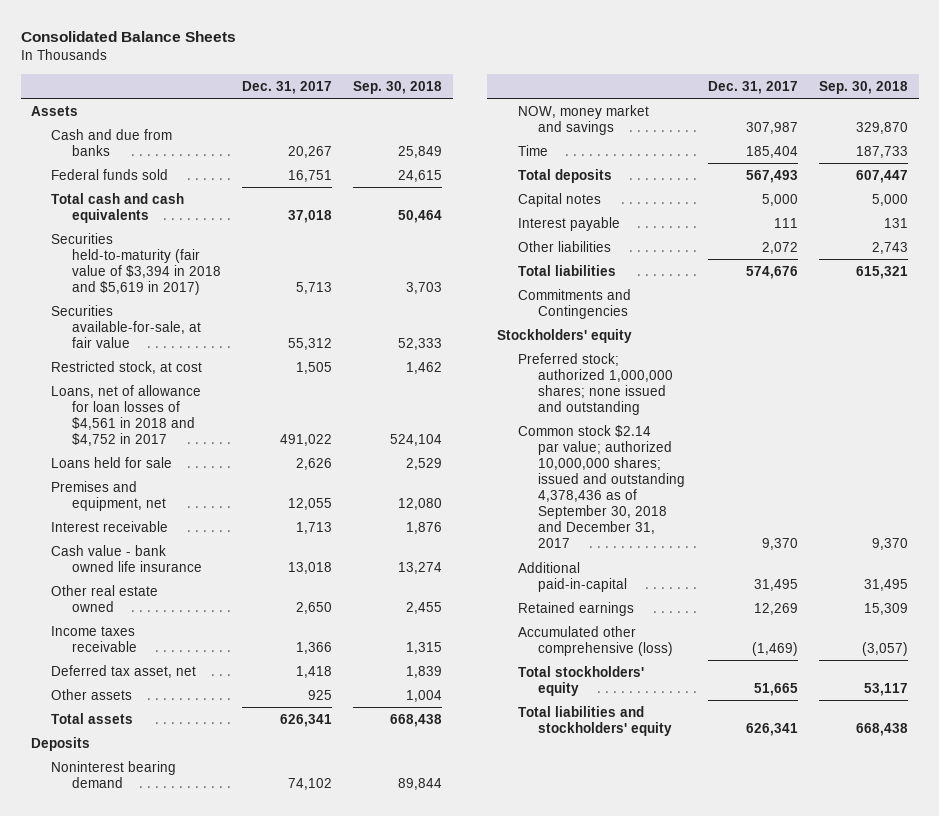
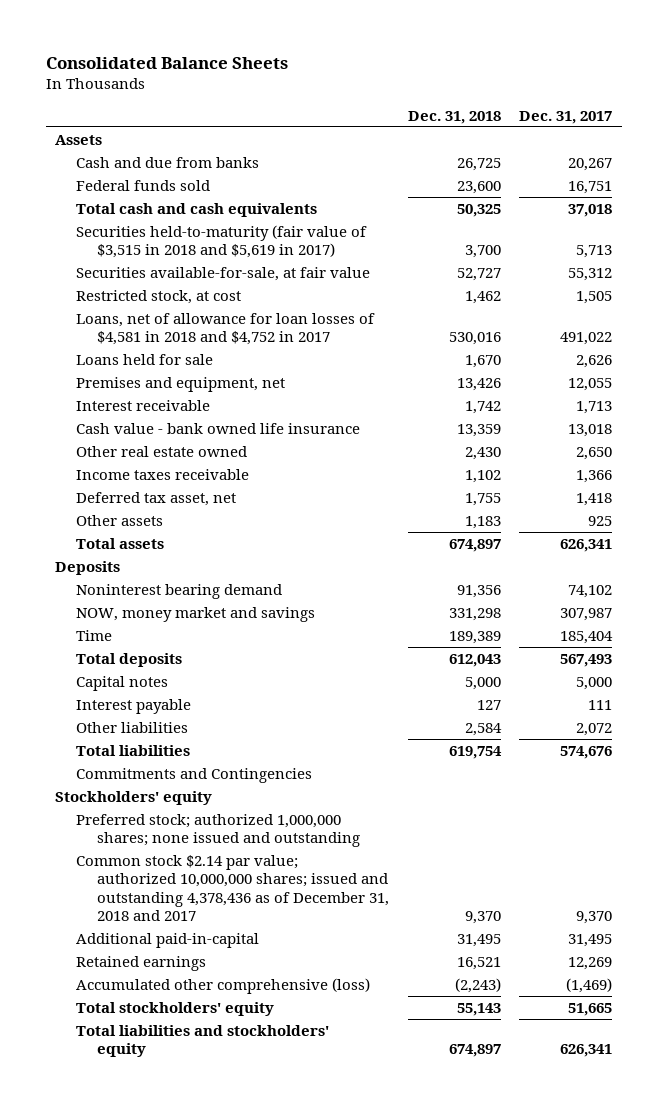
[352,80,442,94] Sep. 30, 2018 -> none
none -> [407,110,501,124] Dec. 31, 2018
[51,232,221,296] Securities held-to-maturity (fair value of $3,394 in 2018 and $5,619 in 2017) -> [76,224,368,259] Securities held-to-maturity (fair value of $3,515 in 2018 and $5,619 in 2017)
[51,384,202,447] Loans, net of allowance for loan losses of $4,561 in 2018 and $4,752 in 2017 -> [76,312,376,346] Loans, net of allowance for loan losses of $4,581 in 2018 and $4,752 in 2017
[517,424,685,549] Common stock $2.14 par value; authorized 10,000,000 shares; issued and outstanding 4,378,436 as of September 30, 2018 and December 31, 2017 -> [76,854,390,921] Common stock $2.14 par value; authorized 10,000,000 shares; issued and outstanding 4,378,436 as of December 31, 2018 and 2017

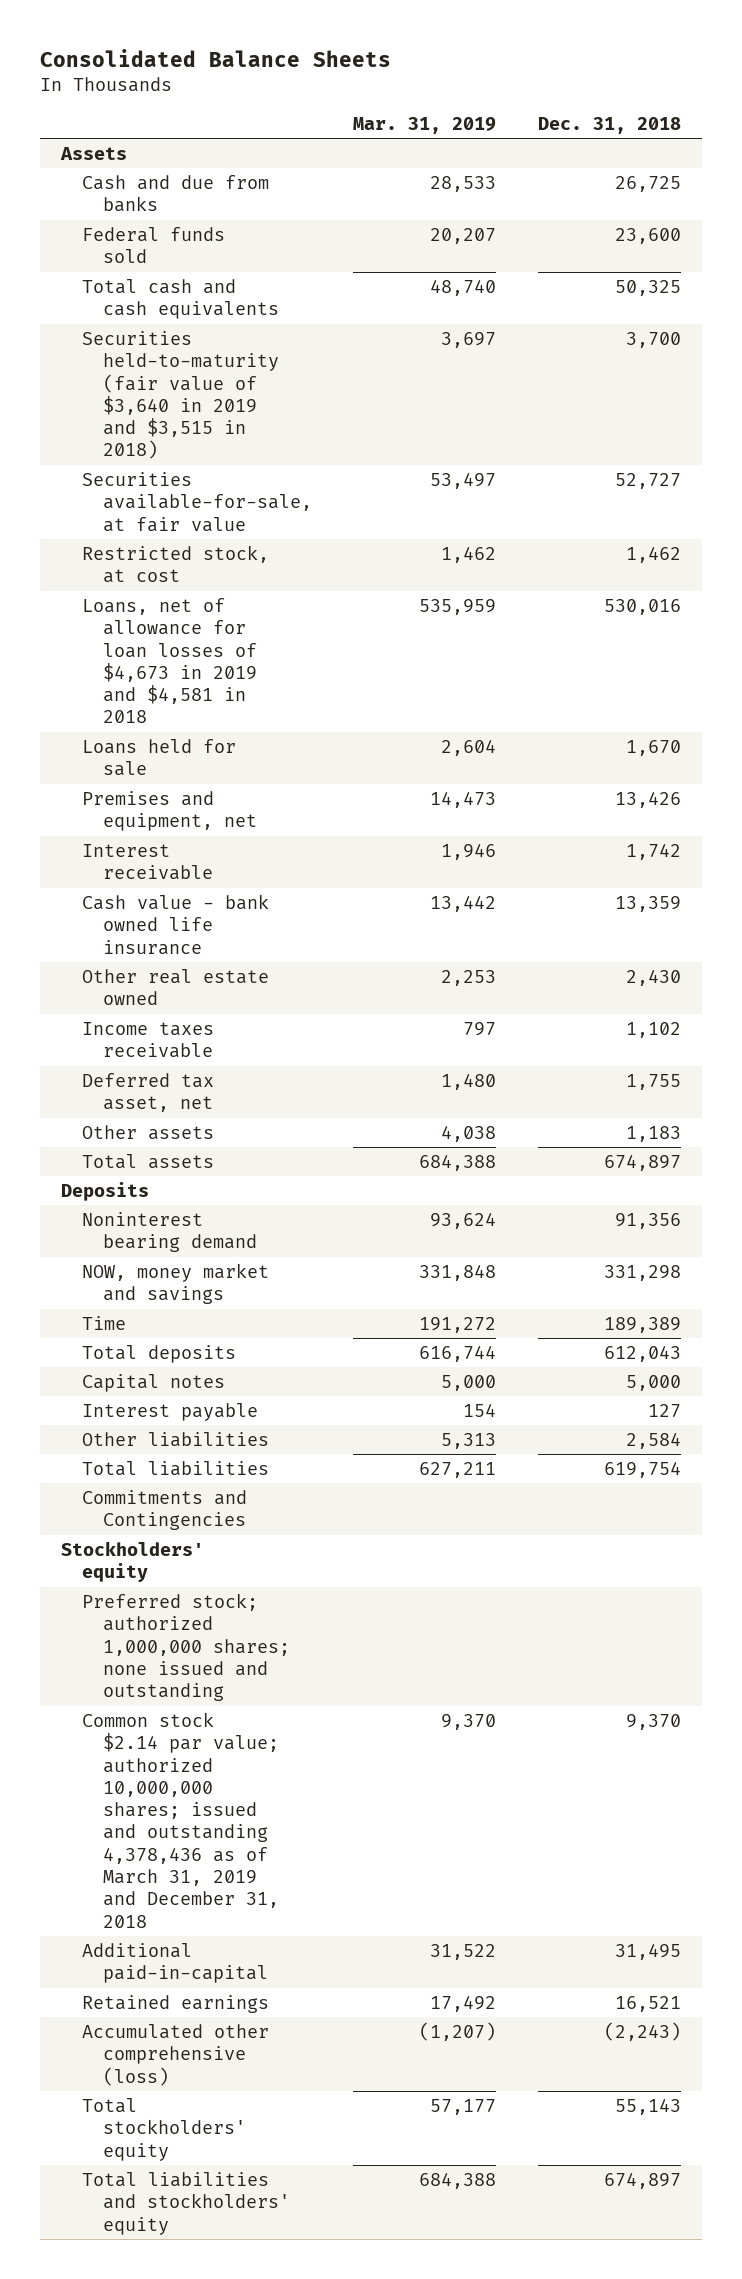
[519,110,613,124] Dec. 31, 2017 -> none
none -> [353,116,497,134] Mar. 31, 2019
[76,224,368,259] Securities held-to-maturity (fair value of $3,515 in 2018 and $5,619 in 2017) -> [81,330,279,460] Securities held-to-maturity (fair value of $3,640 in 2019 and $3,515 in 2018)
[76,312,376,346] Loans, net of allowance for loan losses of $4,581 in 2018 and $4,752 in 2017 -> [81,597,257,724] Loans, net of allowance for loan losses of $4,673 in 2019 and $4,581 in 2018
[76,854,390,921] Common stock $2.14 par value; authorized 10,000,000 shares; issued and outstanding 4,378,436 as of December 31, 2018 and 2017 -> [81,1711,279,1928] Common stock $2.14 par value; authorized 10,000,000 shares; issued and outstanding 4,378,436 as of March 31, 2019 and December 31, 2018

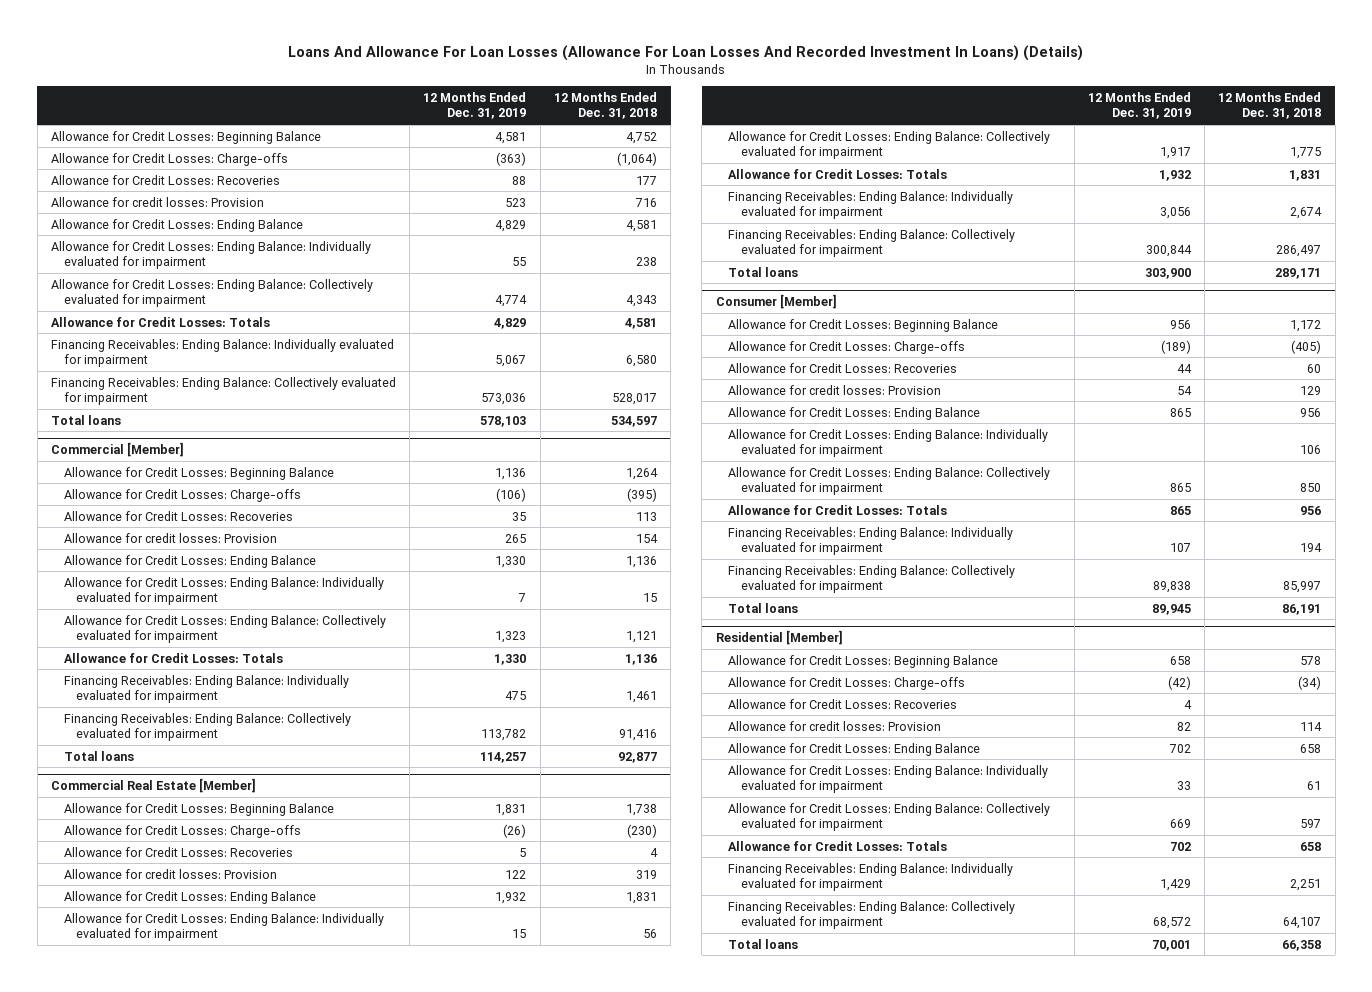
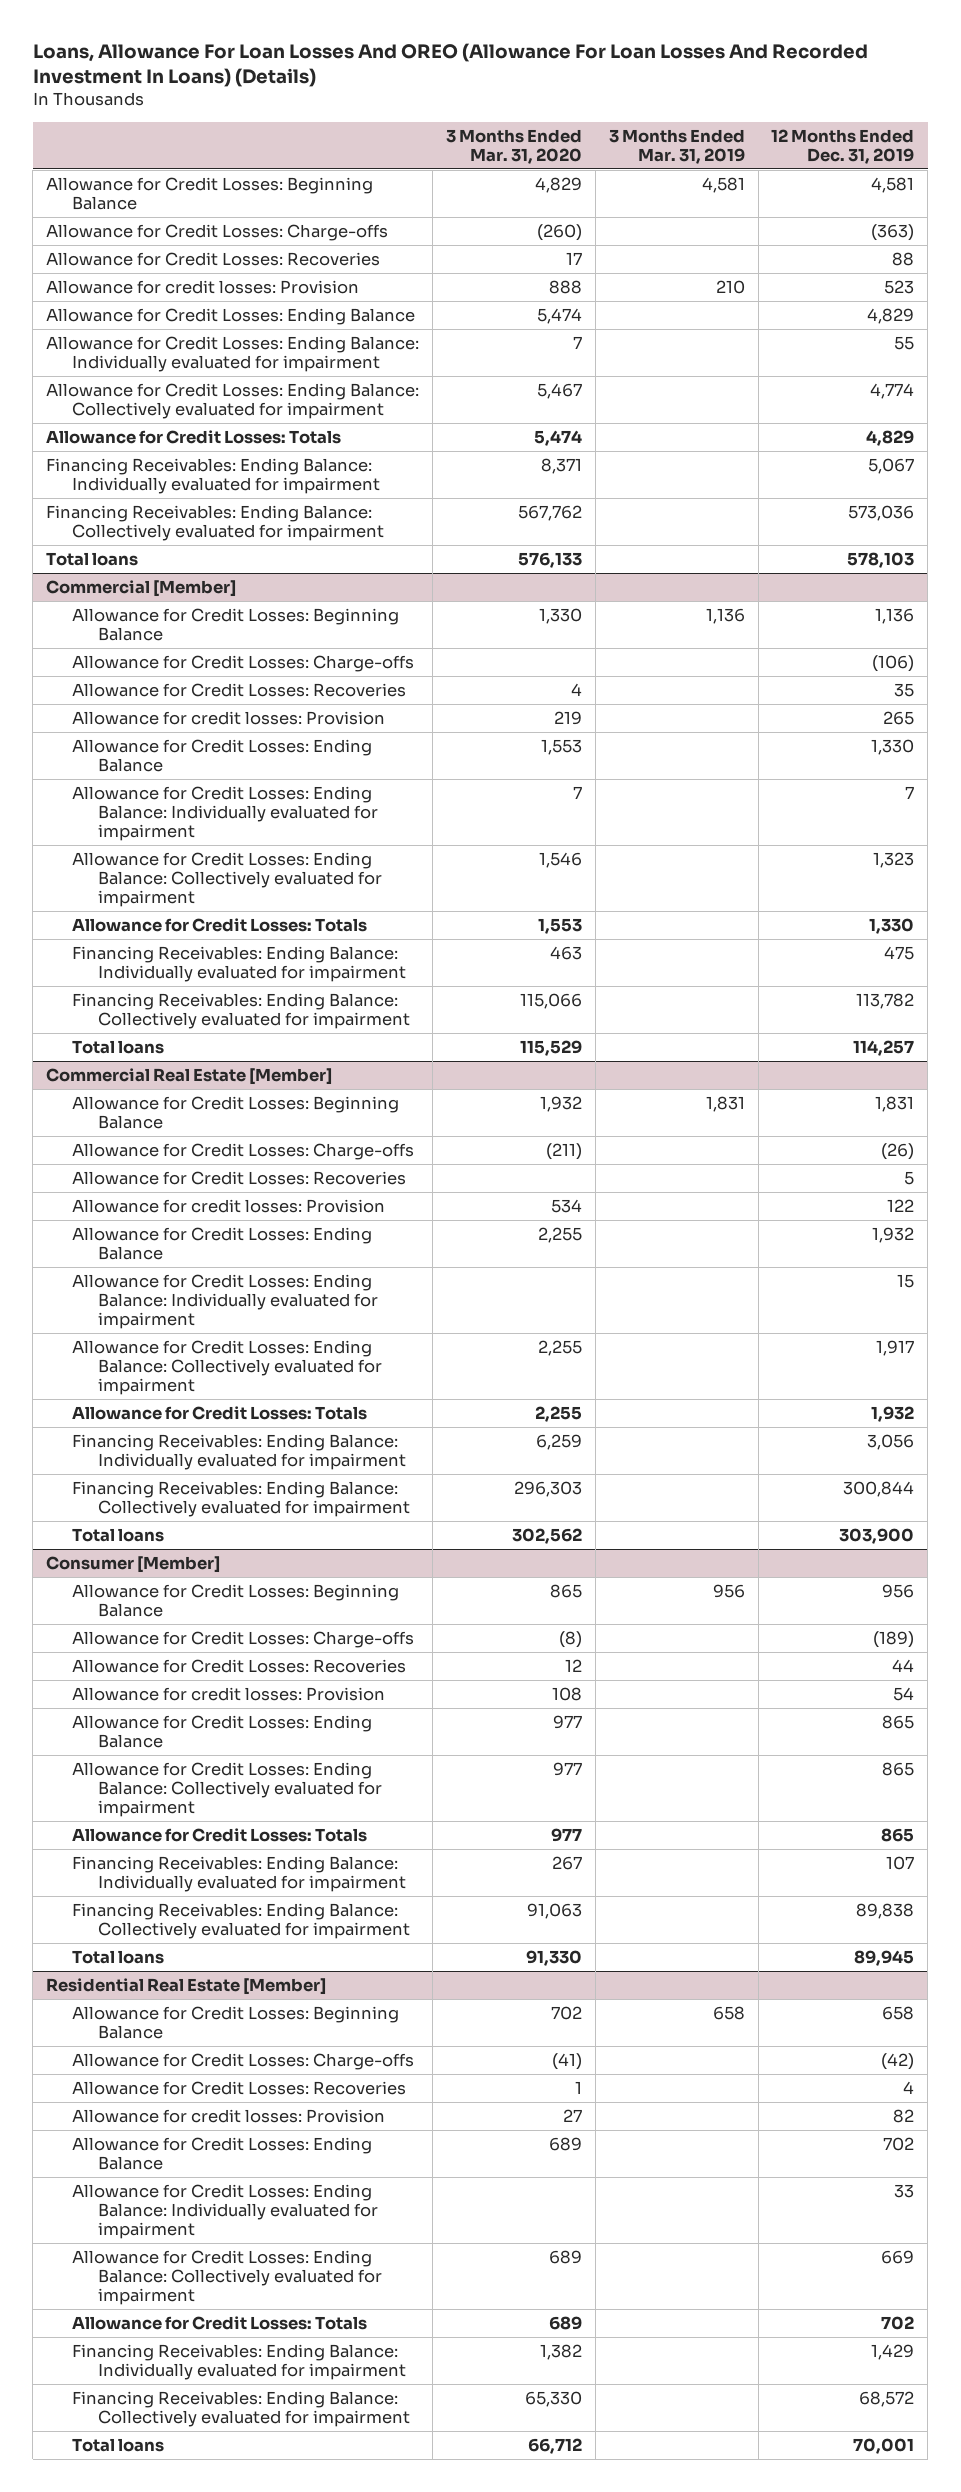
[288,44,1084,61] Loans And Allowance For Loan Losses (Allowance For Loan Losses And Recorded Investment In Loans) (Details) -> [32,43,868,88] Loans, Allowance For Loan Losses And OREO (Allowance For Loan Losses And Recorded Investment In Loans) (Details)
[553,91,657,120] 12 Months Ended Dec. 31, 2018 -> none
none -> [445,128,582,164] 3 Months Ended Mar. 31, 2020
none -> [608,128,745,164] 3 Months Ended Mar. 31, 2019
[728,428,1049,458] Allowance for Credit Losses: Ending Balance: Individually evaluated for impairment -> none
[715,630,843,646] Residential [Member] -> [46,1978,327,1996] Residential Real Estate [Member]

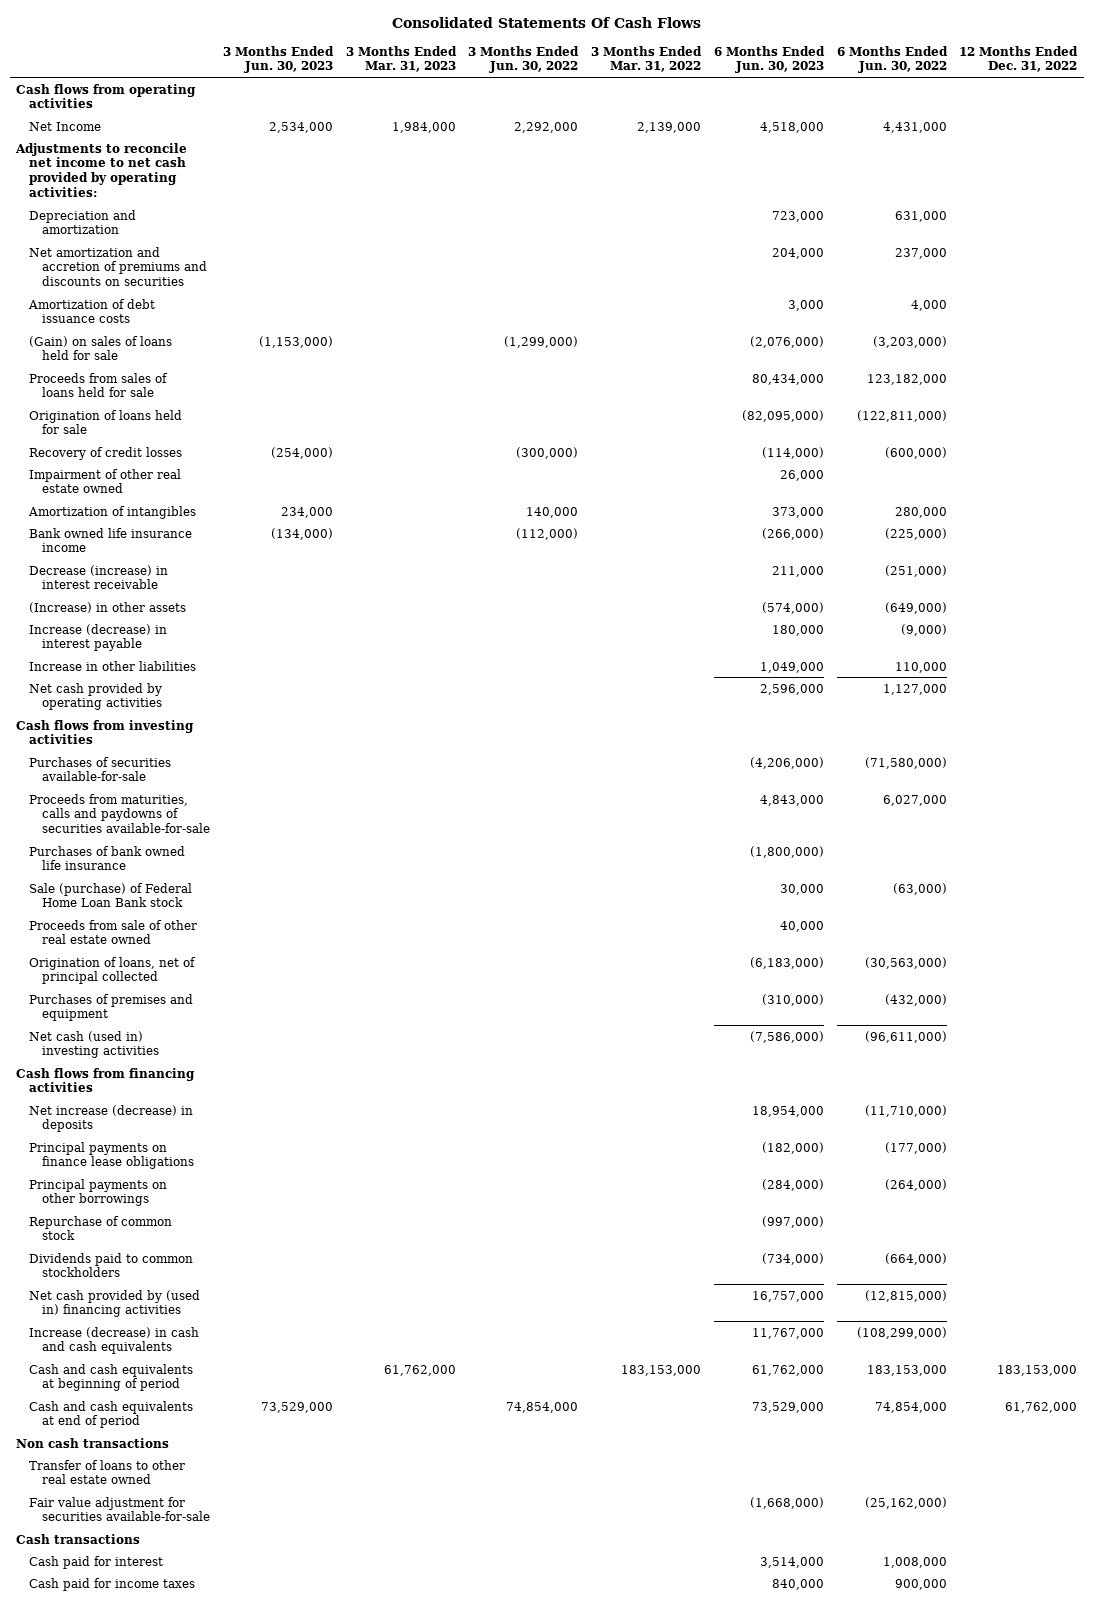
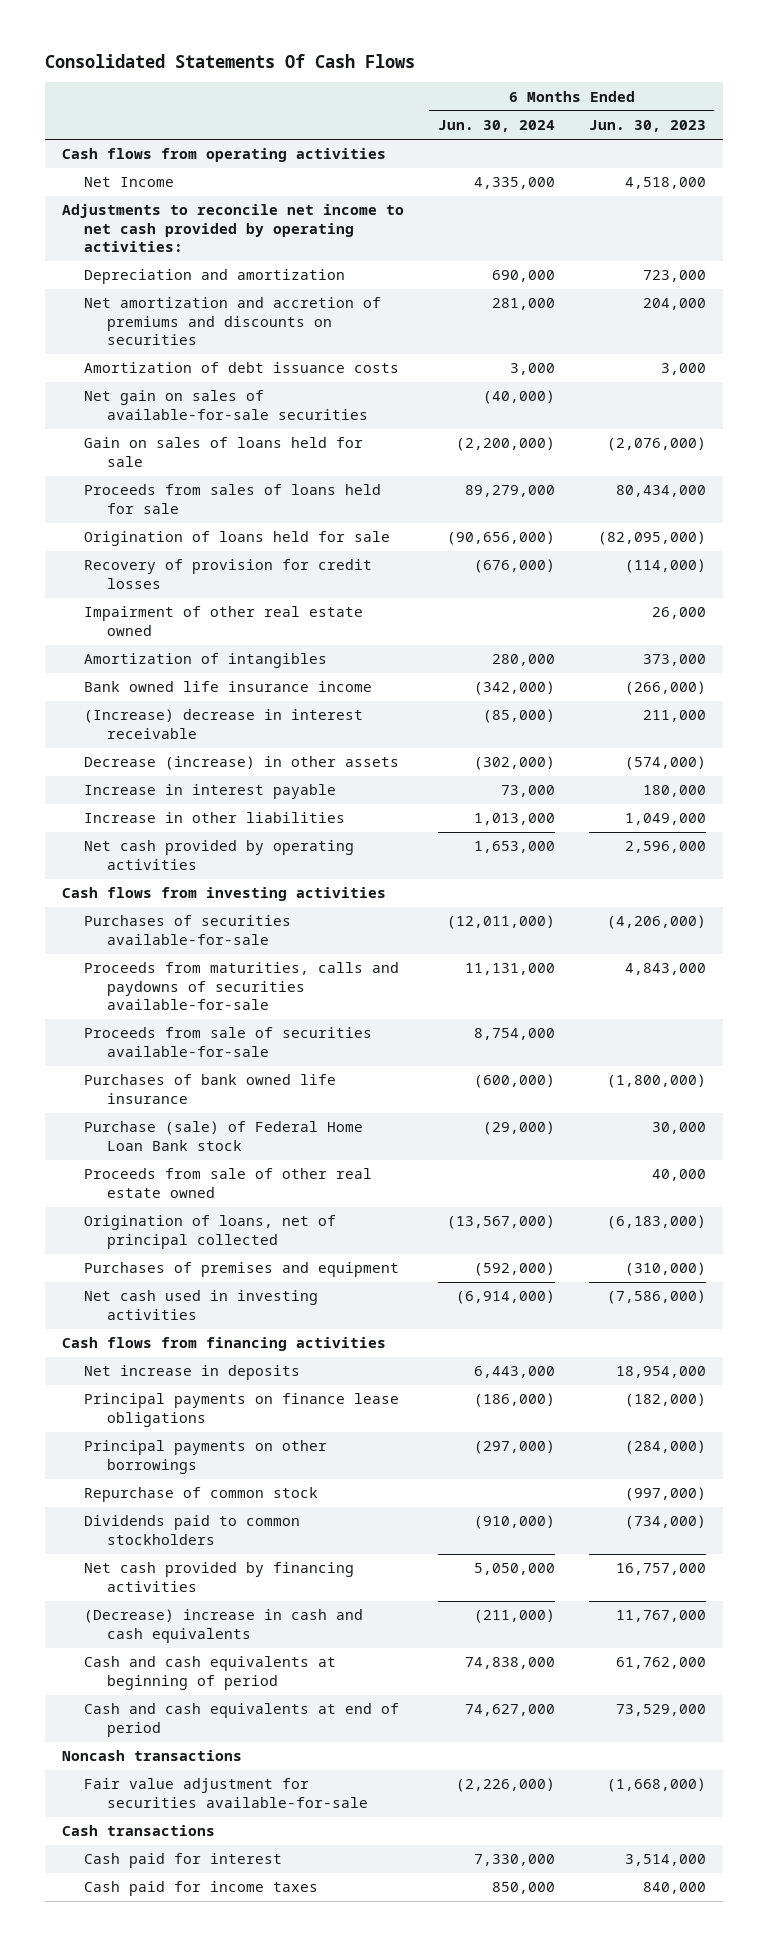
[222,45,334,74] 3 Months Ended Jun. 30, 2023 -> none
[345,45,457,73] 3 Months Ended Mar. 31, 2023 -> none
[468,45,580,74] 3 Months Ended Jun. 30, 2022 -> none
[591,45,703,73] 3 Months Ended Mar. 31, 2022 -> none
[836,45,948,74] 6 Months Ended Jun. 30, 2022 -> none
[959,45,1079,73] 12 Months Ended Dec. 31, 2022 -> none
none -> [437,120,555,133] Jun. 30, 2024
none -> [84,390,368,420] Net gain on sales of available-for-sale securities
[29,335,173,361] (Gain) on sales of loans held for sale -> [84,437,364,467] Gain on sales of loans held for sale
[29,446,183,460] Recovery of credit losses -> [84,559,373,589] Recovery of provision for credit losses
[29,564,169,590] Decrease (increase) in interest receivable -> [84,709,364,739] (Increase) decrease in interest receivable
[29,601,187,613] (Increase) in other assets -> [84,756,400,771] Decrease (increase) in other assets
[29,623,168,652] Increase (decrease) in interest payable -> [84,784,337,800] Increase in interest payable
none -> [84,1027,373,1057] Proceeds from sale of securities available-for-sale
[29,882,193,908] Sale (purchase) of Federal Home Loan Bank stock -> [84,1121,364,1151] Purchase (sale) of Federal Home Loan Bank stock
[29,1030,160,1059] Net cash (used in) investing activities -> [84,1290,319,1320] Net cash used in investing activities
[29,1104,194,1133] Net increase (decrease) in deposits -> [84,1365,301,1381] Net increase in deposits
[29,1289,201,1318] Net cash provided by (used in) financing activities -> [84,1562,355,1592] Net cash provided by financing activities
[29,1326,200,1355] Increase (decrease) in cash and cash equivalents -> [84,1609,364,1643] (Decrease) increase in cash and cash equivalents
[29,1459,186,1485] Transfer of loans to other real estate owned -> none
[16,1437,170,1448] Non cash transactions -> [61,1750,242,1762] Noncash transactions

